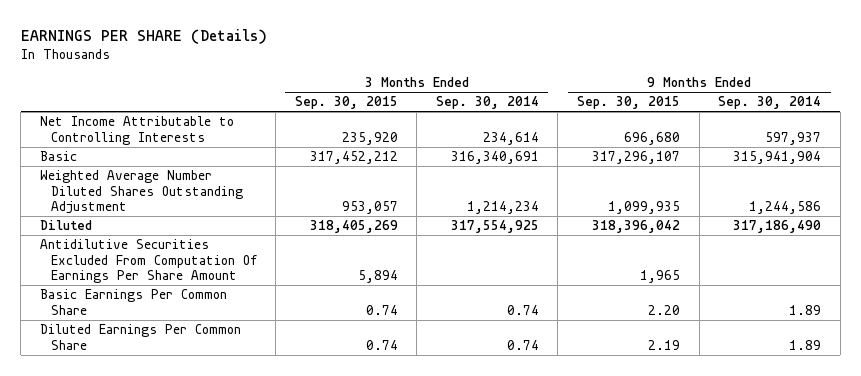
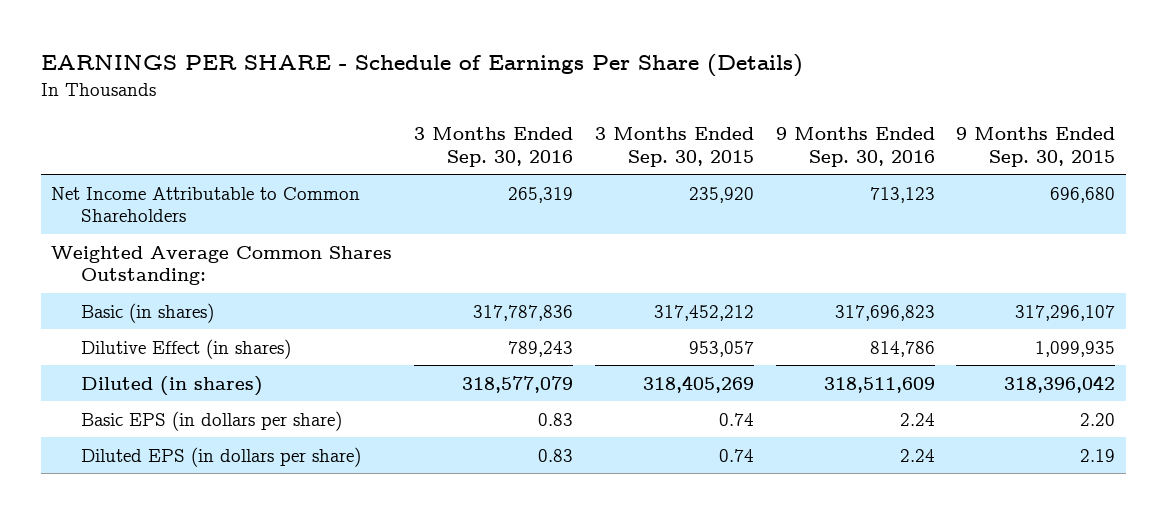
[20,29,267,45] EARNINGS PER SHARE (Details) -> [40,54,803,78] EARNINGS PER SHARE - Schedule of Earnings Per Share (Details)
[435,96,539,110] Sep. 30, 2014 -> none
[718,96,822,110] Sep. 30, 2014 -> none
none -> [414,126,574,167] 3 Months Ended Sep. 30, 2016
none -> [775,126,935,167] 9 Months Ended Sep. 30, 2016
[39,239,257,284] Antidilutive Securities Excluded From Computation Of Earnings Per Share Amount -> none
[39,116,234,145] Net Income Attributable to Controlling Interests -> [51,186,361,223] Net Income Attributable to Common Shareholders
none -> [51,245,393,286] Weighted Average Common Shares Outstanding:
[39,151,77,162] Basic -> [80,302,214,323] Basic (in shares)
[39,170,243,215] Weighted Average Number Diluted Shares Outstanding Adjustment -> [80,338,291,359] Dilutive Effect (in shares)
[39,220,92,231] Diluted -> [80,375,263,396] Diluted (in shares)
[39,289,227,315] Basic Earnings Per Common Share -> [80,410,342,431] Basic EPS (in dollars per share)
[39,324,241,350] Diluted Earnings Per Common Share -> [80,446,361,467] Diluted EPS (in dollars per share)

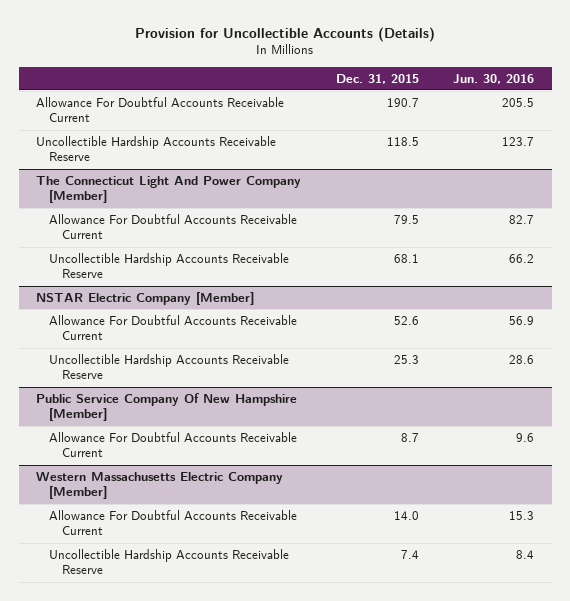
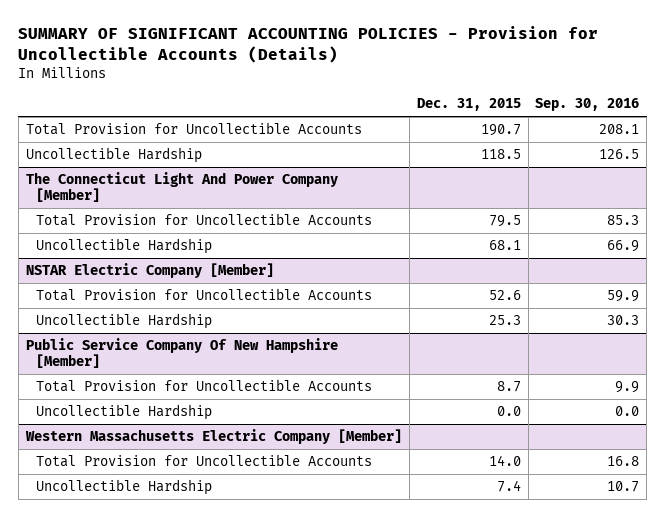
[135,26,436,42] Provision for Uncollectible Accounts (Details) -> [18,25,599,63] SUMMARY OF SIGNIFICANT ACCOUNTING POLICIES - Provision for Uncollectible Accounts (Details)
[453,73,535,84] Jun. 30, 2016 -> none
none -> [535,98,640,112] Sep. 30, 2016
[35,96,284,123] Allowance For Doubtful Accounts Receivable Current -> [25,122,362,136] Total Provision for Uncollectible Accounts
[35,135,276,162] Uncollectible Hardship Accounts Receivable Reserve -> [25,147,202,164] Uncollectible Hardship
[48,213,297,240] Allowance For Doubtful Accounts Receivable Current -> [36,213,373,227] Total Provision for Uncollectible Accounts
[48,252,289,279] Uncollectible Hardship Accounts Receivable Reserve -> [36,238,213,255] Uncollectible Hardship
[48,314,297,341] Allowance For Doubtful Accounts Receivable Current -> [36,288,373,302] Total Provision for Uncollectible Accounts
[48,353,289,380] Uncollectible Hardship Accounts Receivable Reserve -> [36,313,213,330] Uncollectible Hardship
[48,431,297,458] Allowance For Doubtful Accounts Receivable Current -> [36,379,373,393] Total Provision for Uncollectible Accounts
none -> [36,404,213,421] Uncollectible Hardship
[48,509,297,536] Allowance For Doubtful Accounts Receivable Current -> [36,454,373,468] Total Provision for Uncollectible Accounts
[48,548,289,575] Uncollectible Hardship Accounts Receivable Reserve -> [36,479,213,496] Uncollectible Hardship

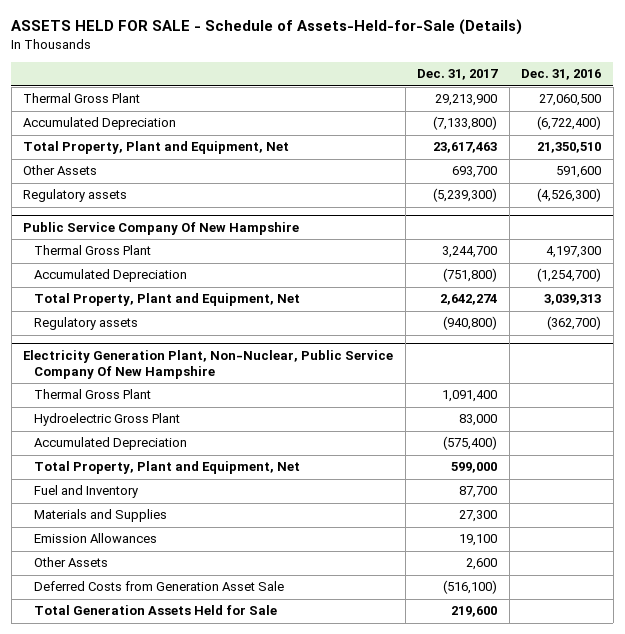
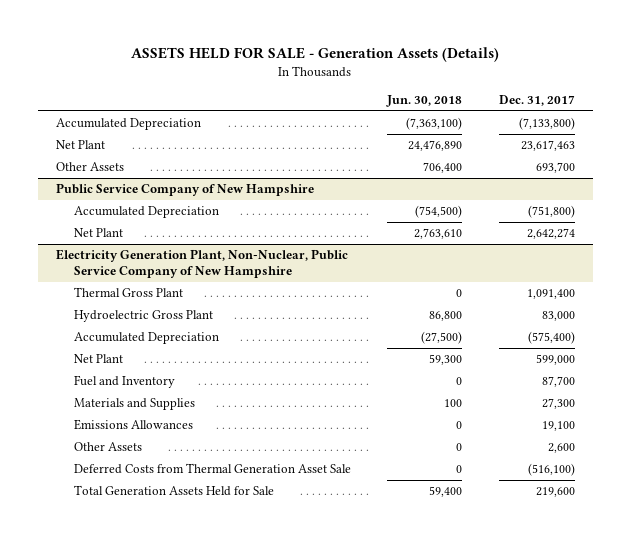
[11,19,523,36] ASSETS HELD FOR SALE - Schedule of Assets-Held-for-Sale (Details) -> [131,47,500,63] ASSETS HELD FOR SALE - Generation Assets (Details)
[521,69,602,81] Dec. 31, 2016 -> none
none -> [386,94,463,107] Jun. 30, 2018
[23,93,141,104] Thermal Gross Plant -> none
[23,141,290,155] Total Property, Plant and Equipment, Net -> [56,140,106,150] Net Plant
[23,189,128,203] Regulatory assets -> none
[34,245,152,256] Thermal Gross Plant -> none
[23,221,300,235] Public Service Company Of New Hampshire -> [56,183,315,197] Public Service Company of New Hampshire
[34,317,139,331] Regulatory assets -> none
[34,293,301,307] Total Property, Plant and Equipment, Net -> [73,228,123,238] Net Plant
[23,349,394,380] Electricity Generation Plant, Non-Nuclear, Public Service Company Of New Hampshire -> [56,249,349,279] Electricity Generation Plant, Non-Nuclear, Public Service Company of New Hampshire
[34,461,301,475] Total Property, Plant and Equipment, Net -> [73,354,123,364] Net Plant
[34,533,158,544] Emission Allowances -> [73,419,193,431] Emissions Allowances
[34,581,285,592] Deferred Costs from Generation Asset Sale -> [73,463,351,475] Deferred Costs from Thermal Generation Asset Sale

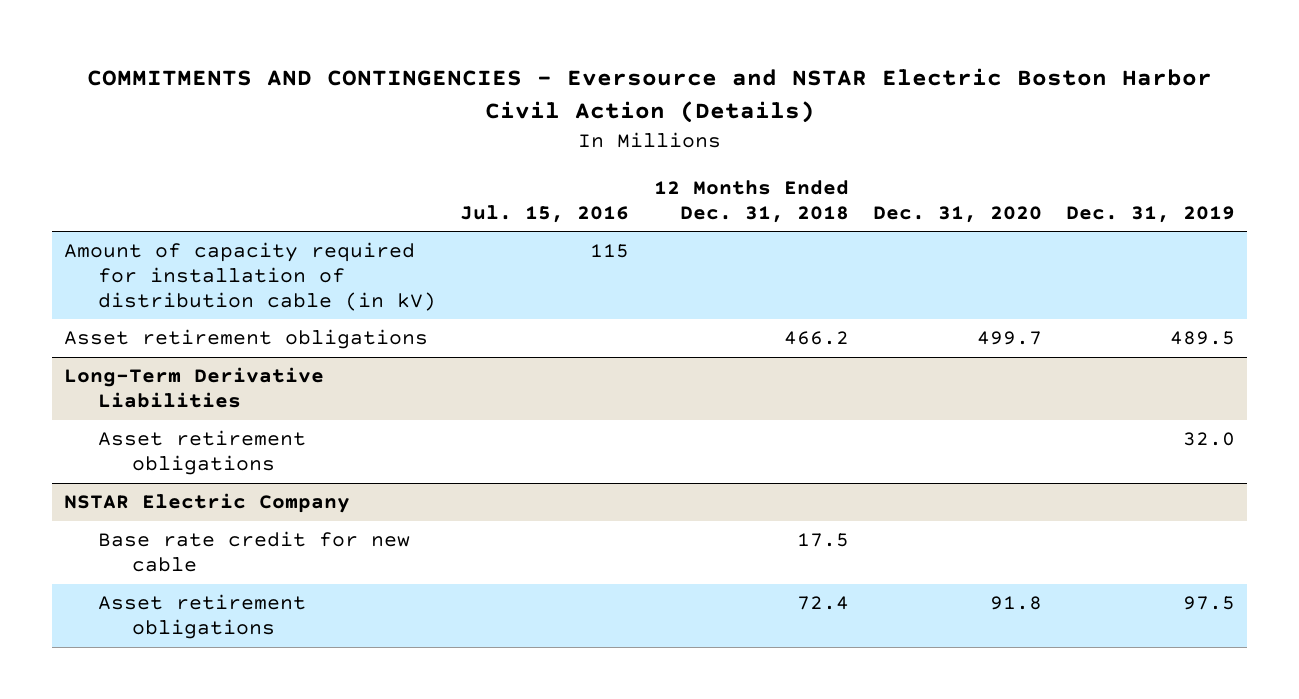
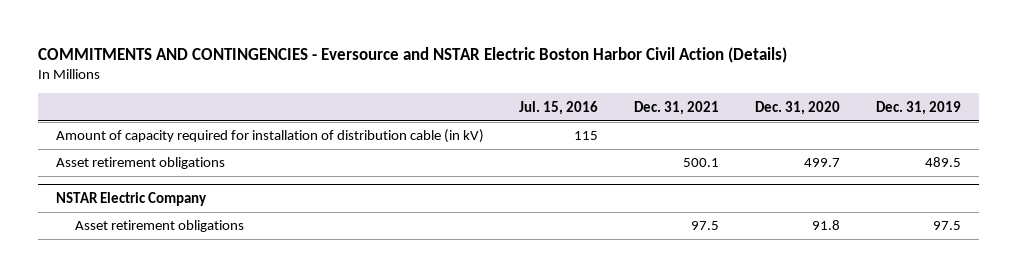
[653,179,849,223] 12 Months Ended Dec. 31, 2018 -> none
none -> [634,100,720,115] Dec. 31, 2021
[64,367,325,409] Long-Term Derivative Liabilities -> none
[98,430,307,476] Asset retirement obligations -> none
[98,531,411,573] Base rate credit for new cable -> none

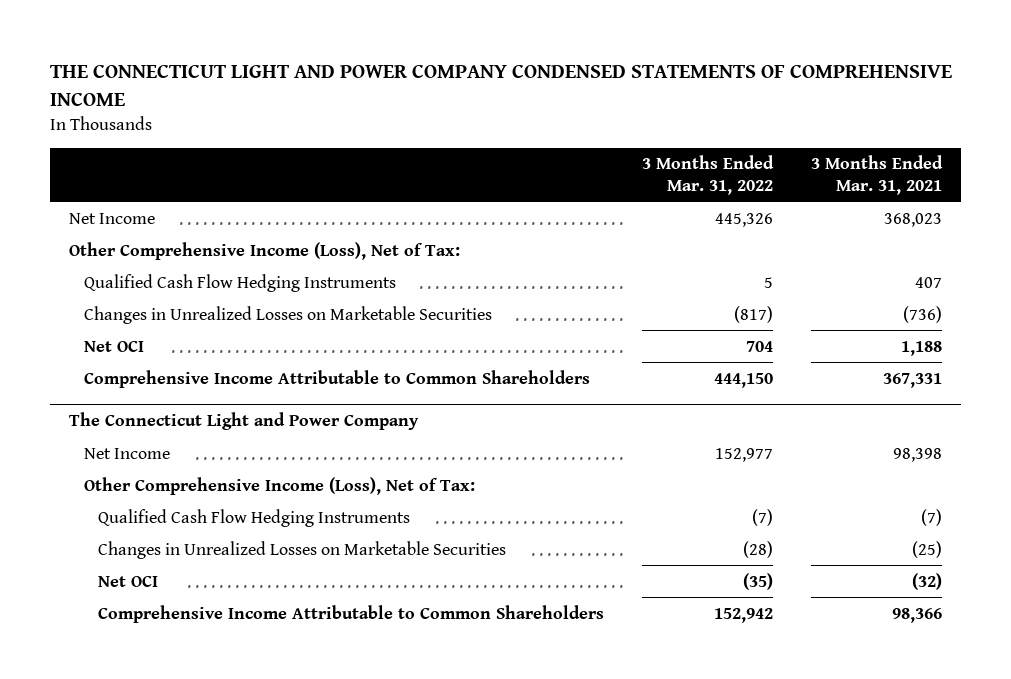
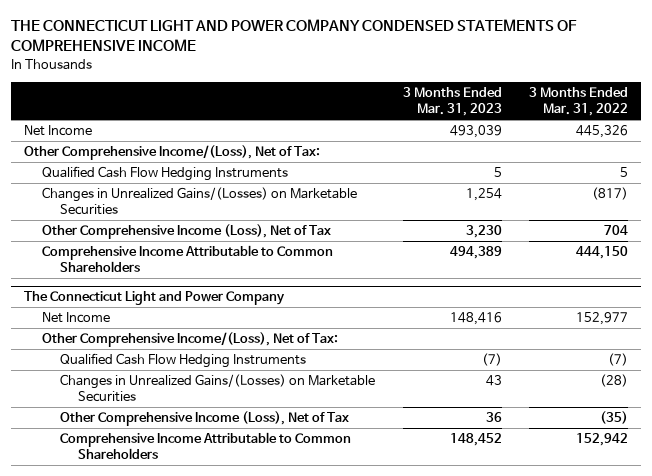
[810,155,943,195] 3 Months Ended Mar. 31, 2021 -> none
none -> [402,87,502,117] 3 Months Ended Mar. 31, 2023
[69,241,461,260] Other Comprehensive Income (Loss), Net of Tax: -> [24,145,321,161] Other Comprehensive Income/(Loss), Net of Tax:
[83,305,492,324] Changes in Unrealized Losses on Marketable Securities -> [42,187,358,216] Changes in Unrealized Gains/(Losses) on Marketable Securities
[83,340,144,352] Net OCI -> [42,224,332,240] Other Comprehensive Income (Loss), Net of Tax
[83,476,475,495] Other Comprehensive Income (Loss), Net of Tax: -> [42,332,339,348] Other Comprehensive Income/(Loss), Net of Tax:
[98,540,507,559] Changes in Unrealized Losses on Marketable Securities -> [60,374,376,403] Changes in Unrealized Gains/(Losses) on Marketable Securities
[98,575,159,587] Net OCI -> [60,411,350,427] Other Comprehensive Income (Loss), Net of Tax

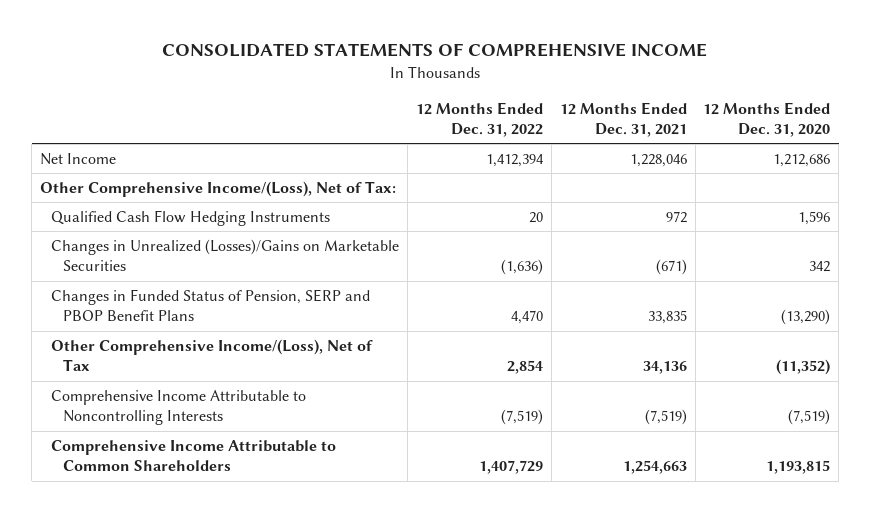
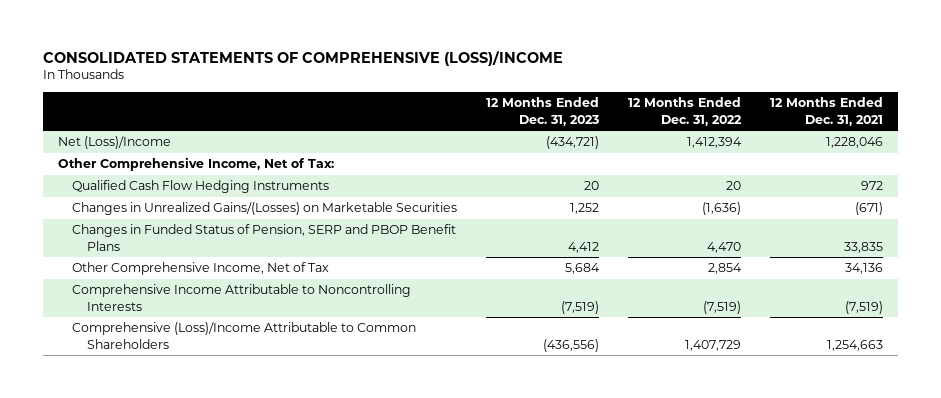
[162,43,708,58] CONSOLIDATED STATEMENTS OF COMPREHENSIVE INCOME -> [43,50,564,66] CONSOLIDATED STATEMENTS OF COMPREHENSIVE (LOSS)/INCOME
[703,101,831,137] 12 Months Ended Dec. 31, 2020 -> none
none -> [486,97,600,126] 12 Months Ended Dec. 31, 2023
[40,152,117,165] Net Income -> [57,136,171,150] Net (Loss)/Income
[40,180,397,197] Other Comprehensive Income/(Loss), Net of Tax: -> [57,157,334,172] Other Comprehensive Income, Net of Tax:
[51,238,400,272] Changes in Unrealized (Losses)/Gains on Marketable Securities -> [72,202,458,216] Changes in Unrealized Gains/(Losses) on Marketable Securities
[51,338,374,372] Other Comprehensive Income/(Loss), Net of Tax -> [72,262,330,276] Other Comprehensive Income, Net of Tax
[51,439,337,472] Comprehensive Income Attributable to Common Shareholders -> [72,322,417,349] Comprehensive (Loss)/Income Attributable to Common Shareholders

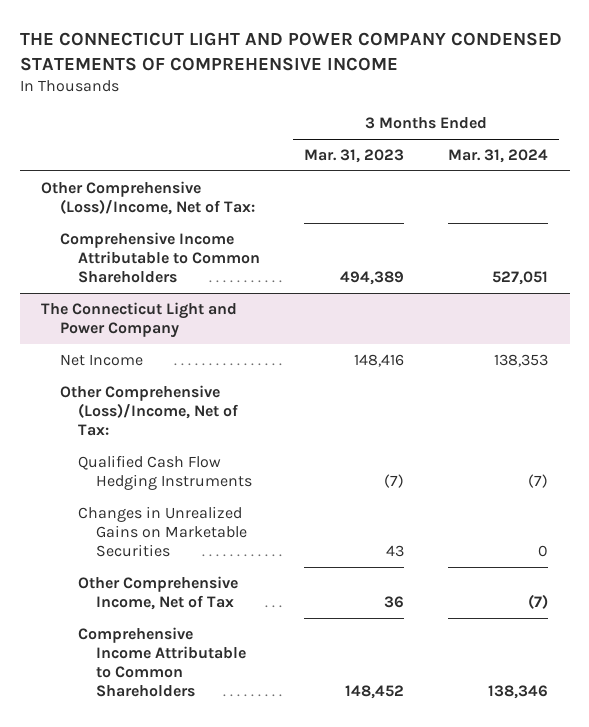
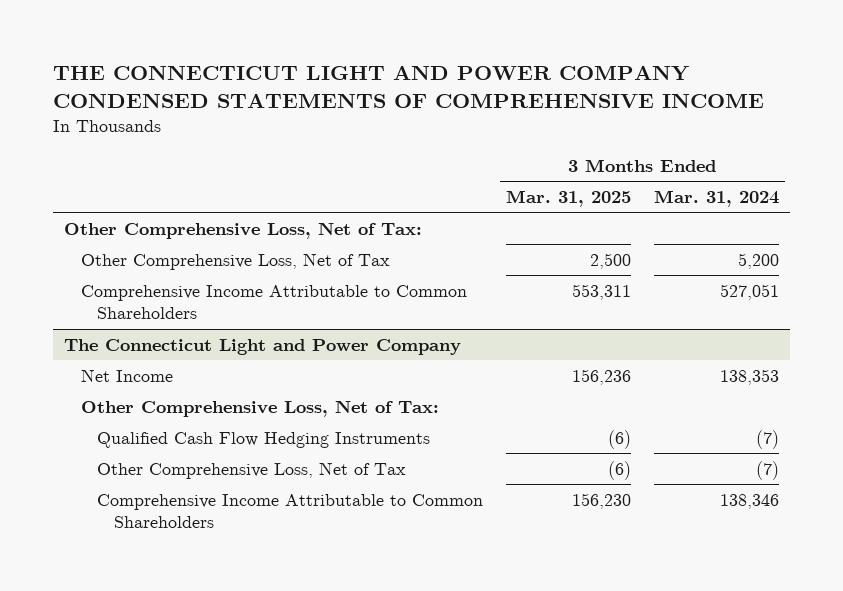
[303,148,404,163] Mar. 31, 2023 -> none
none -> [506,189,632,207] Mar. 31, 2025
[41,180,255,215] Other Comprehensive (Loss)/Income, Net of Tax: -> [64,221,423,239] Other Comprehensive Loss, Net of Tax:
none -> [80,252,390,270] Other Comprehensive Loss, Net of Tax
[59,384,238,436] Other Comprehensive (Loss)/Income, Net of Tax: -> [80,399,439,417] Other Comprehensive Loss, Net of Tax:
[77,505,248,557] Changes in Unrealized Gains on Marketable Securities -> none
[77,575,238,610] Other Comprehensive Income, Net of Tax -> [97,461,407,479] Other Comprehensive Loss, Net of Tax

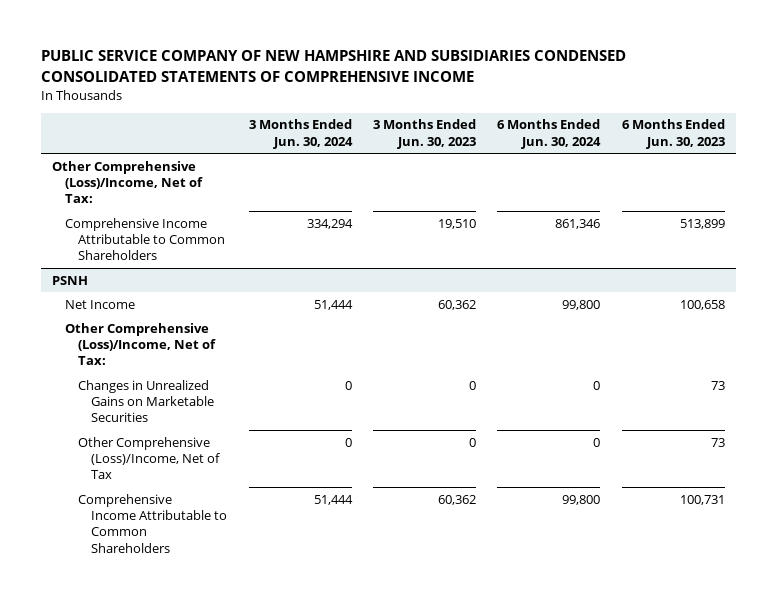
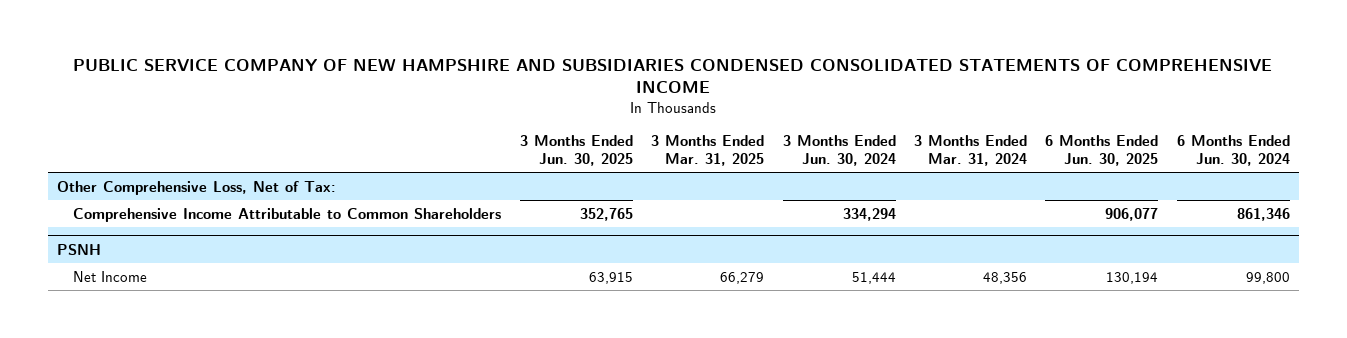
[373,119,477,149] 3 Months Ended Jun. 30, 2023 -> none
[621,119,725,149] 6 Months Ended Jun. 30, 2023 -> none
none -> [519,134,633,166] 3 Months Ended Jun. 30, 2025
none -> [651,134,765,166] 3 Months Ended Mar. 31, 2025
none -> [913,134,1027,166] 3 Months Ended Mar. 31, 2024
none -> [1045,134,1159,166] 6 Months Ended Jun. 30, 2025
[51,160,203,204] Other Comprehensive (Loss)/Income, Net of Tax: -> [57,180,337,195] Other Comprehensive Loss, Net of Tax:
[64,322,216,366] Other Comprehensive (Loss)/Income, Net of Tax: -> none
[77,379,215,423] Changes in Unrealized Gains on Marketable Securities -> none
[77,436,221,480] Other Comprehensive (Loss)/Income, Net of Tax -> none
[77,493,228,553] Comprehensive Income Attributable to Common Shareholders -> none

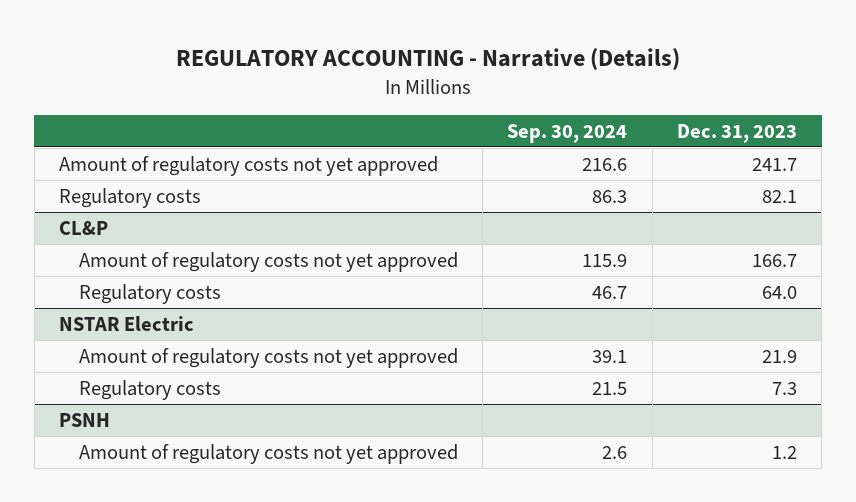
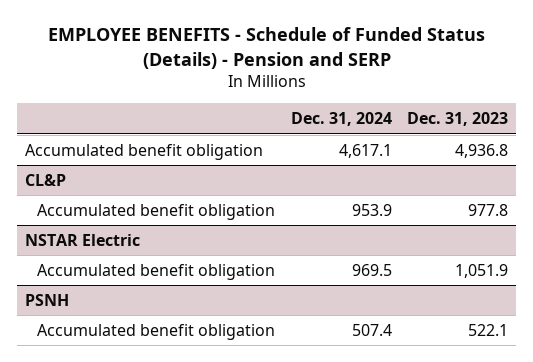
[176,48,681,71] REGULATORY ACCOUNTING - Narrative (Details) -> [47,27,485,70] EMPLOYEE BENEFITS - Schedule of Funded Status (Details) - Pension and SERP
[507,123,628,143] Sep. 30, 2024 -> none
none -> [290,112,392,127] Dec. 31, 2024
[59,155,439,176] Amount of regulatory costs not yet approved -> none
[59,187,202,208] Regulatory costs -> none
none -> [24,143,263,160] Accumulated benefit obligation
[78,251,458,272] Amount of regulatory costs not yet approved -> none
[78,283,221,304] Regulatory costs -> none
none -> [36,203,275,220] Accumulated benefit obligation
[78,347,458,368] Amount of regulatory costs not yet approved -> none
[78,379,221,400] Regulatory costs -> none
none -> [36,263,275,280] Accumulated benefit obligation
[78,443,458,464] Amount of regulatory costs not yet approved -> none
none -> [36,323,275,340] Accumulated benefit obligation

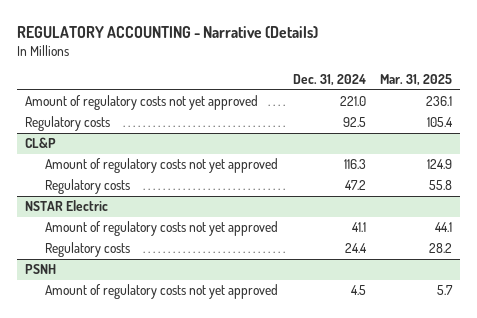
[47,27,485,70] EMPLOYEE BENEFITS - Schedule of Funded Status (Details) - Pension and SERP -> [17,26,319,39] REGULATORY ACCOUNTING - Narrative (Details)
[407,112,509,127] Dec. 31, 2023 -> none
none -> [380,74,453,87] Mar. 31, 2025
[24,143,263,160] Accumulated benefit obligation -> none
none -> [24,95,258,111] Amount of regulatory costs not yet approved
none -> [24,116,110,132] Regulatory costs
[36,203,275,220] Accumulated benefit obligation -> none
none -> [44,158,278,174] Amount of regulatory costs not yet approved
none -> [44,179,130,195] Regulatory costs
[36,263,275,280] Accumulated benefit obligation -> none
none -> [44,221,278,237] Amount of regulatory costs not yet approved
none -> [44,242,130,258] Regulatory costs
[36,323,275,340] Accumulated benefit obligation -> none
none -> [44,284,278,300] Amount of regulatory costs not yet approved

